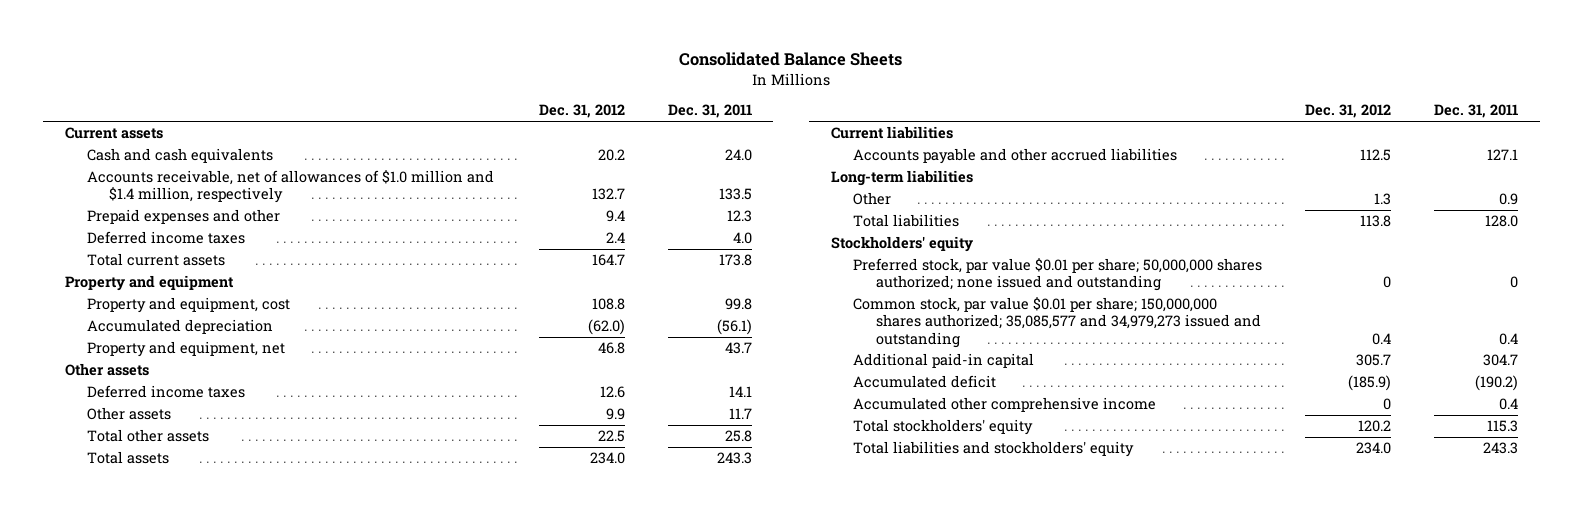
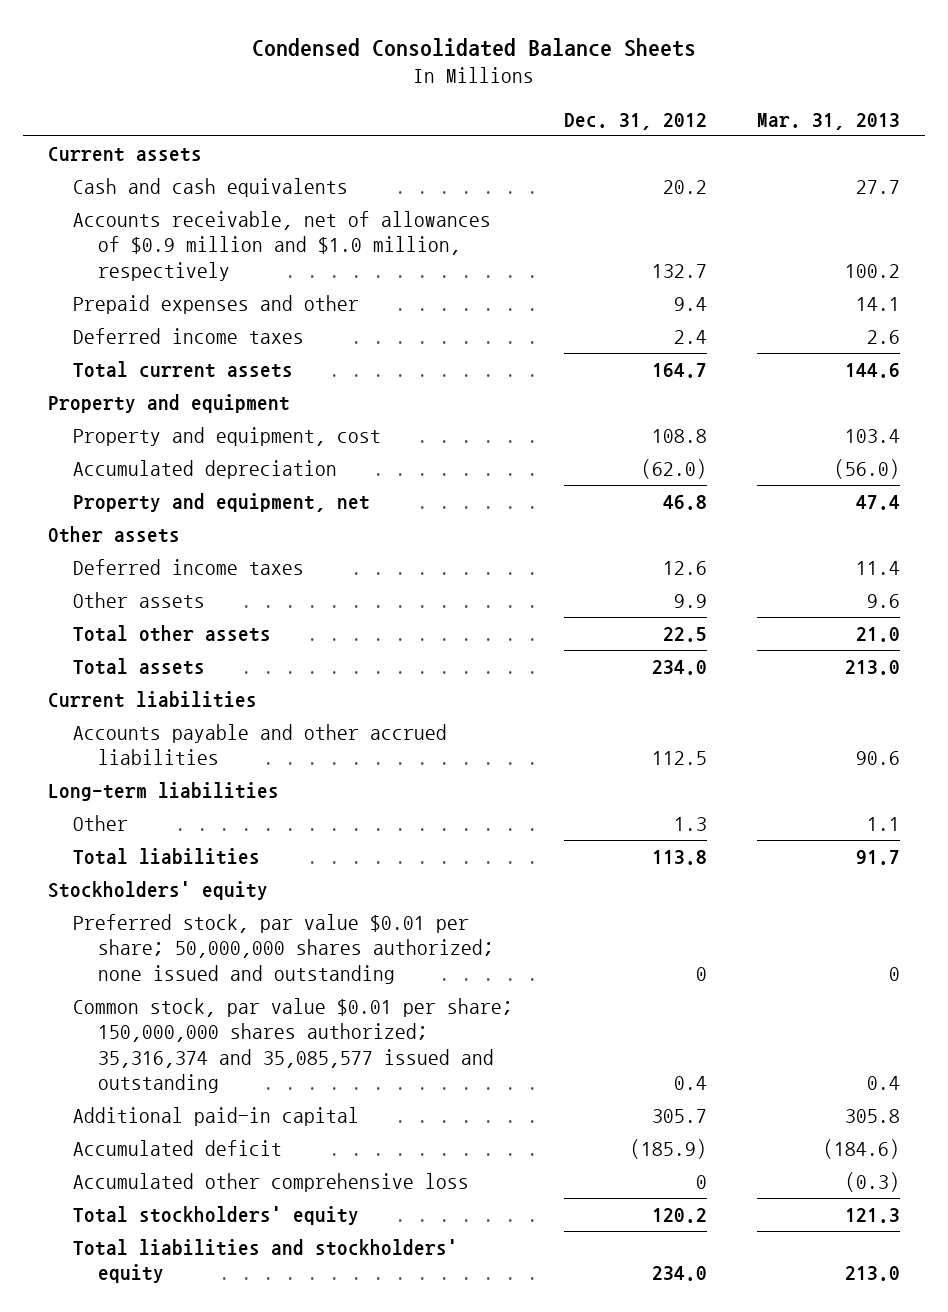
[679,52,903,67] Consolidated Balance Sheets -> [251,37,696,57] Condensed Consolidated Balance Sheets
[667,104,752,119] Dec. 31, 2011 -> none
none -> [757,112,901,130] Mar. 31, 2013
[86,170,494,204] Accounts receivable, net of allowances of $1.0 million and $1.4 million, respectively -> [73,210,492,281] Accounts receivable, net of allowances of $0.9 million and $1.0 million, respectively
[853,297,1261,348] Common stock, par value $0.01 per share; 150,000,000 shares authorized; 35,085,577 and 34,979,273 issued and outstanding -> [73,997,514,1094] Common stock, par value $0.01 per share; 150,000,000 shares authorized; 35,316,374 and 35,085,577 issued and outstanding
[853,397,1157,413] Accumulated other comprehensive income -> [73,1172,470,1192] Accumulated other comprehensive loss

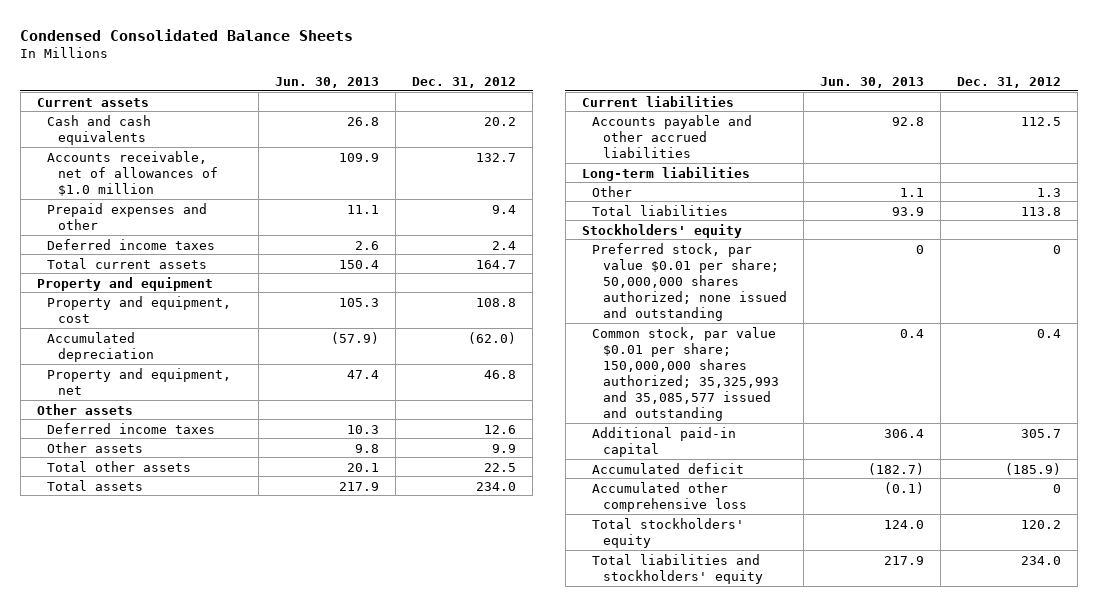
[757,112,901,130] Mar. 31, 2013 -> none
none -> [274,76,379,88] Jun. 30, 2013
[73,210,492,281] Accounts receivable, net of allowances of $0.9 million and $1.0 million, respectively -> [47,150,218,196] Accounts receivable, net of allowances of $1.0 million
[73,997,514,1094] Common stock, par value $0.01 per share; 150,000,000 shares authorized; 35,316,374 and 35,085,577 issued and outstanding -> [592,326,779,422] Common stock, par value $0.01 per share; 150,000,000 shares authorized; 35,325,993 and 35,085,577 issued and outstanding

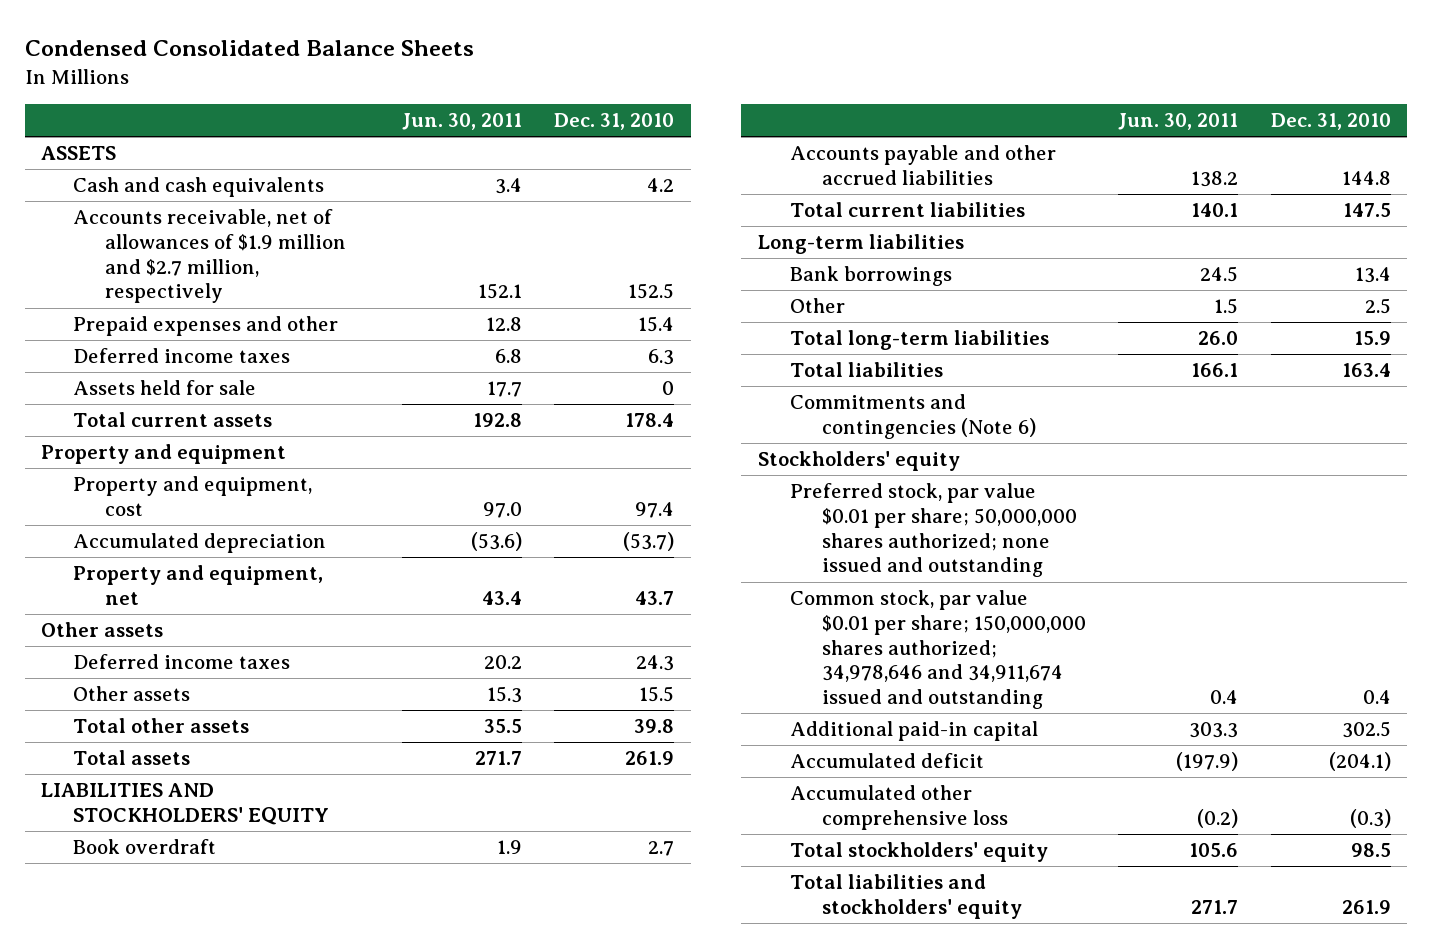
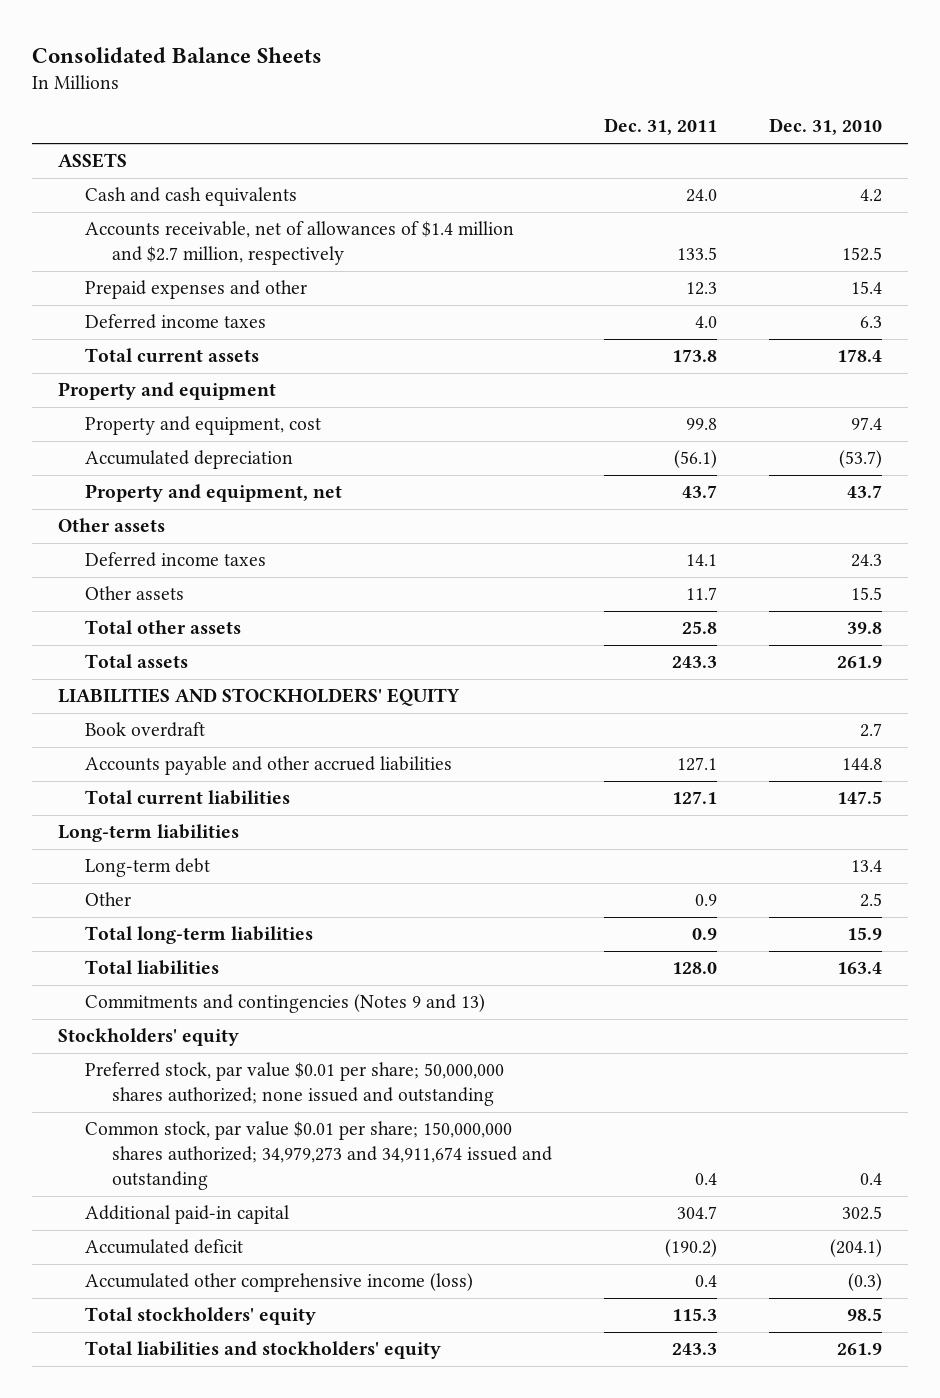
[24,40,474,57] Condensed Consolidated Balance Sheets -> [32,46,323,63] Consolidated Balance Sheets
[401,113,522,131] Jun. 30, 2011 -> none
none -> [603,118,717,136] Dec. 31, 2011
[73,209,347,304] Accounts receivable, net of allowances of $1.9 million and $2.7 million, respectively -> [84,221,514,266] Accounts receivable, net of allowances of $1.4 million and $2.7 million, respectively
[73,380,257,396] Assets held for sale -> none
[789,266,952,287] Bank borrowings -> [84,858,210,878] Long-term debt
[789,394,1036,439] Commitments and contingencies (Note 6) -> [84,994,485,1014] Commitments and contingencies (Notes 9 and 13)
[789,590,1086,710] Common stock, par value $0.01 per share; 150,000,000 shares authorized; 34,978,646 and 34,911,674 issued and outstanding -> [84,1121,552,1191] Common stock, par value $0.01 per share; 150,000,000 shares authorized; 34,979,273 and 34,911,674 issued and outstanding
[789,785,1008,830] Accumulated other comprehensive loss -> [84,1273,473,1293] Accumulated other comprehensive income (loss)

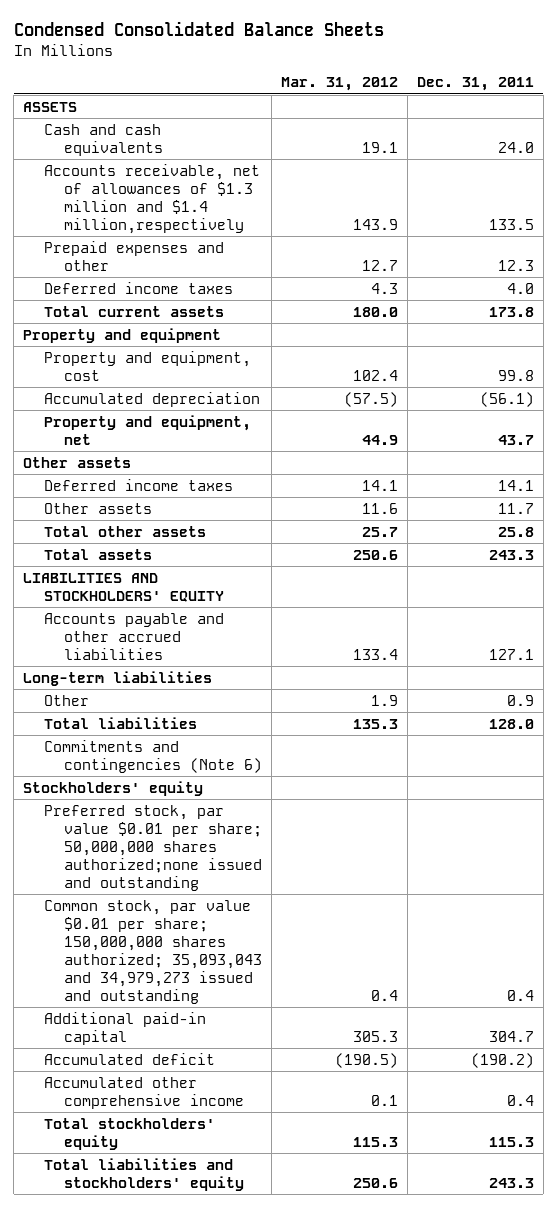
[32,46,323,63] Consolidated Balance Sheets -> [13,21,384,37] Condensed Consolidated Balance Sheets
[768,118,882,136] Dec. 31, 2010 -> none
none -> [281,77,399,92] Mar. 31, 2012
[84,221,514,266] Accounts receivable, net of allowances of $1.4 million and $2.7 million, respectively -> [43,163,260,234] Accounts receivable, net of allowances of $1.3 million and $1.4 million,respectively
[84,722,205,738] Book overdraft -> none
[84,790,290,806] Total current liabilities -> none
[84,858,210,878] Long-term debt -> none
[84,926,313,945] Total long-term liabilities -> none
[84,994,485,1014] Commitments and contingencies (Notes 9 and 13) -> [43,739,263,773] Commitments and contingencies (Note 6)
[84,1062,504,1107] Preferred stock, par value $0.01 per share; 50,000,000 shares authorized; none issued and outstanding -> [43,804,263,891] Preferred stock, par value $0.01 per share; 50,000,000 shares authorized;none issued and outstanding
[84,1121,552,1191] Common stock, par value $0.01 per share; 150,000,000 shares authorized; 34,979,273 and 34,911,674 issued and outstanding -> [43,899,263,1005] Common stock, par value $0.01 per share; 150,000,000 shares authorized; 35,093,043 and 34,979,273 issued and outstanding
[84,1273,473,1293] Accumulated other comprehensive income (loss) -> [43,1076,245,1109] Accumulated other comprehensive income

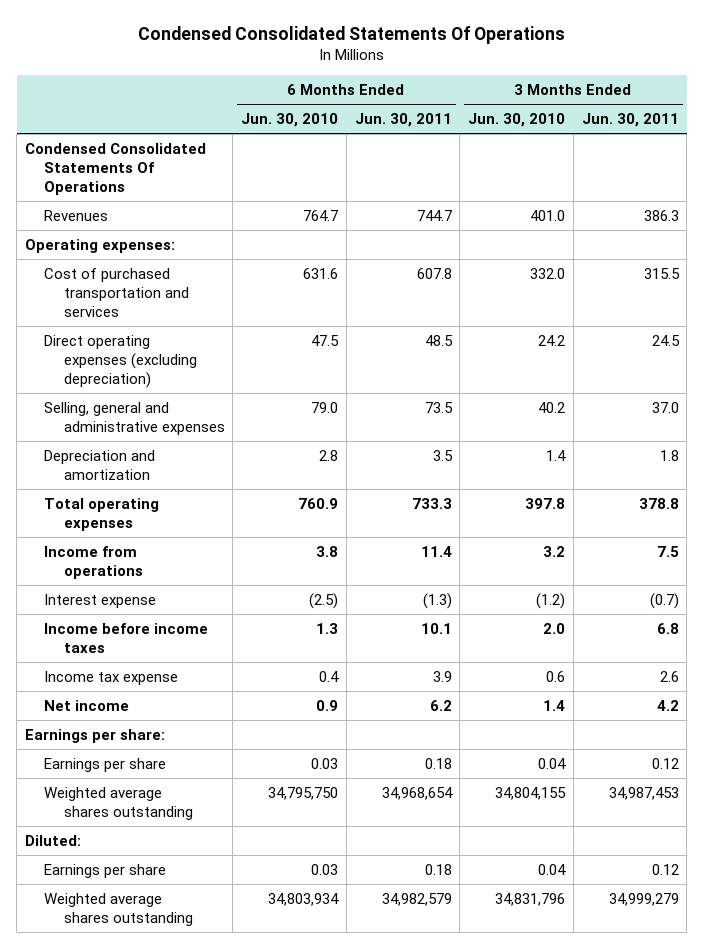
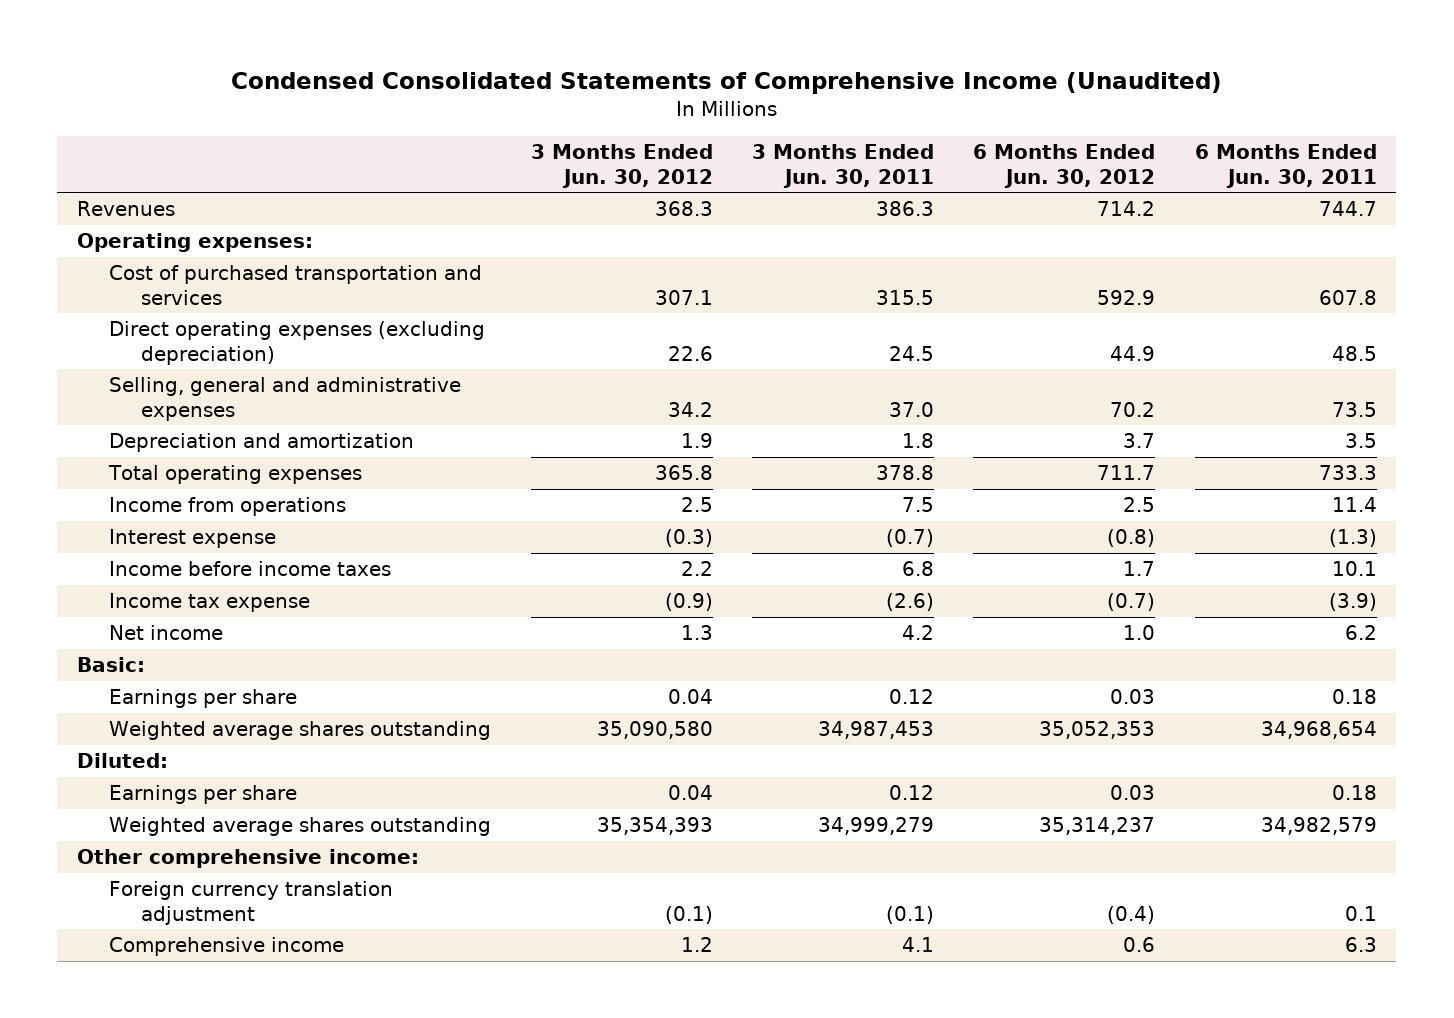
[137,26,565,45] Condensed Consolidated Statements Of Operations -> [230,71,1222,94] Condensed Consolidated Statements of Comprehensive Income (Unaudited)
[241,113,339,128] Jun. 30, 2010 -> none
[468,113,566,128] Jun. 30, 2010 -> none
none -> [530,144,713,188] 3 Months Ended Jun. 30, 2012
none -> [973,144,1156,188] 6 Months Ended Jun. 30, 2012
[24,142,206,196] Condensed Consolidated Statements Of Operations -> none
[432,670,452,682] 3.9 -> [1328,593,1377,612] (3.9)
[659,670,679,682] 2.6 -> [885,593,934,612] (2.6)
[24,728,165,743] Earnings per share: -> [76,657,145,673] Basic:
none -> [76,849,419,869] Other comprehensive income:
none -> [109,881,394,925] Foreign currency translation adjustment
none -> [109,937,345,957] Comprehensive income

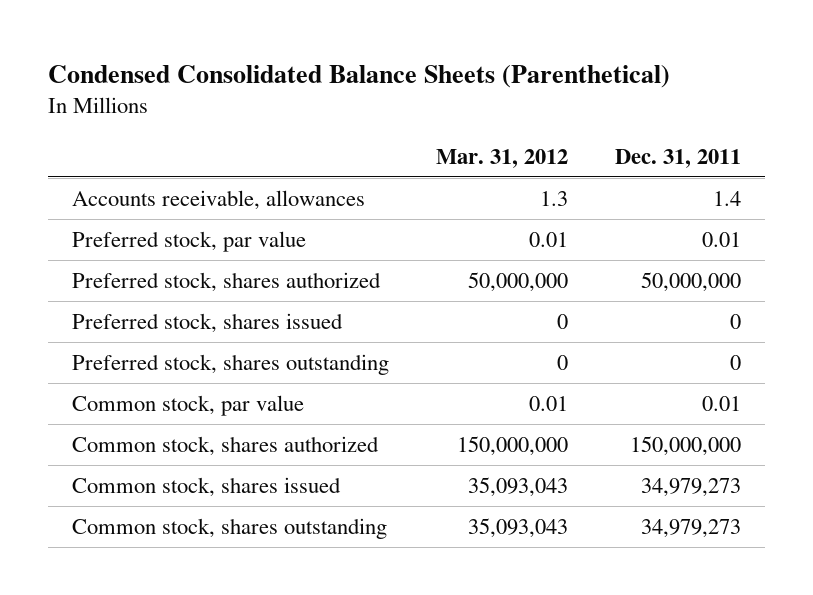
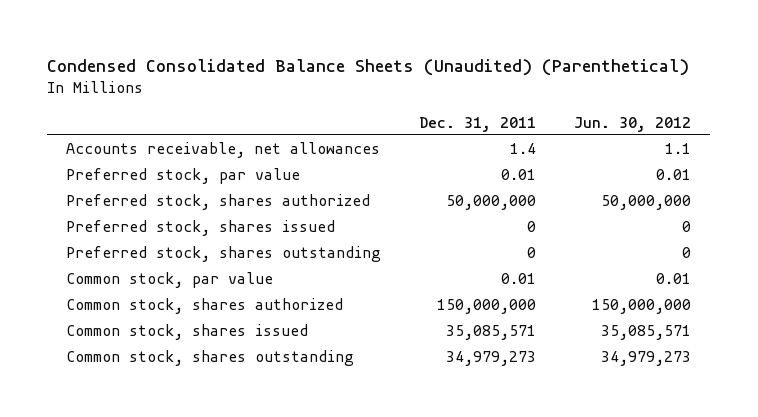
[47,64,670,88] Condensed Consolidated Balance Sheets (Parenthetical) -> [47,59,690,77] Condensed Consolidated Balance Sheets (Unaudited) (Parenthetical)
[435,148,568,168] Mar. 31, 2012 -> none
none -> [574,116,692,132] Jun. 30, 2012
[71,190,365,211] Accounts receivable, allowances -> [66,142,381,159] Accounts receivable, net allowances
[641,478,742,498] 34,979,273 -> [446,325,537,341] 35,085,571

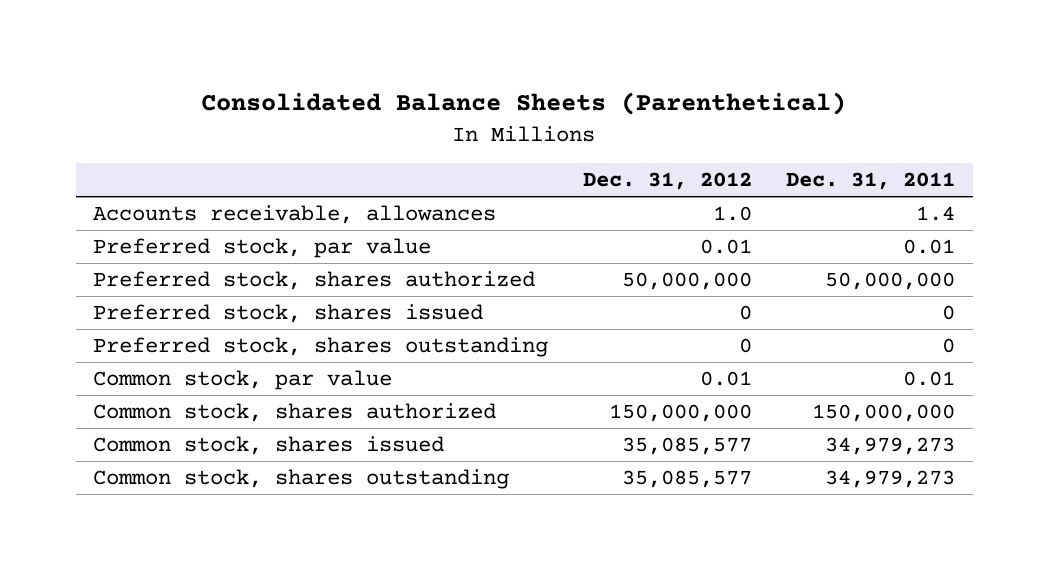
[47,59,690,77] Condensed Consolidated Balance Sheets (Unaudited) (Parenthetical) -> [201,92,847,116] Consolidated Balance Sheets (Parenthetical)
[574,116,692,132] Jun. 30, 2012 -> none
none -> [582,172,752,191] Dec. 31, 2012
[66,142,381,159] Accounts receivable, net allowances -> [93,205,497,225] Accounts receivable, allowances
[446,325,537,341] 35,085,571 -> [825,437,956,456] 34,979,273

